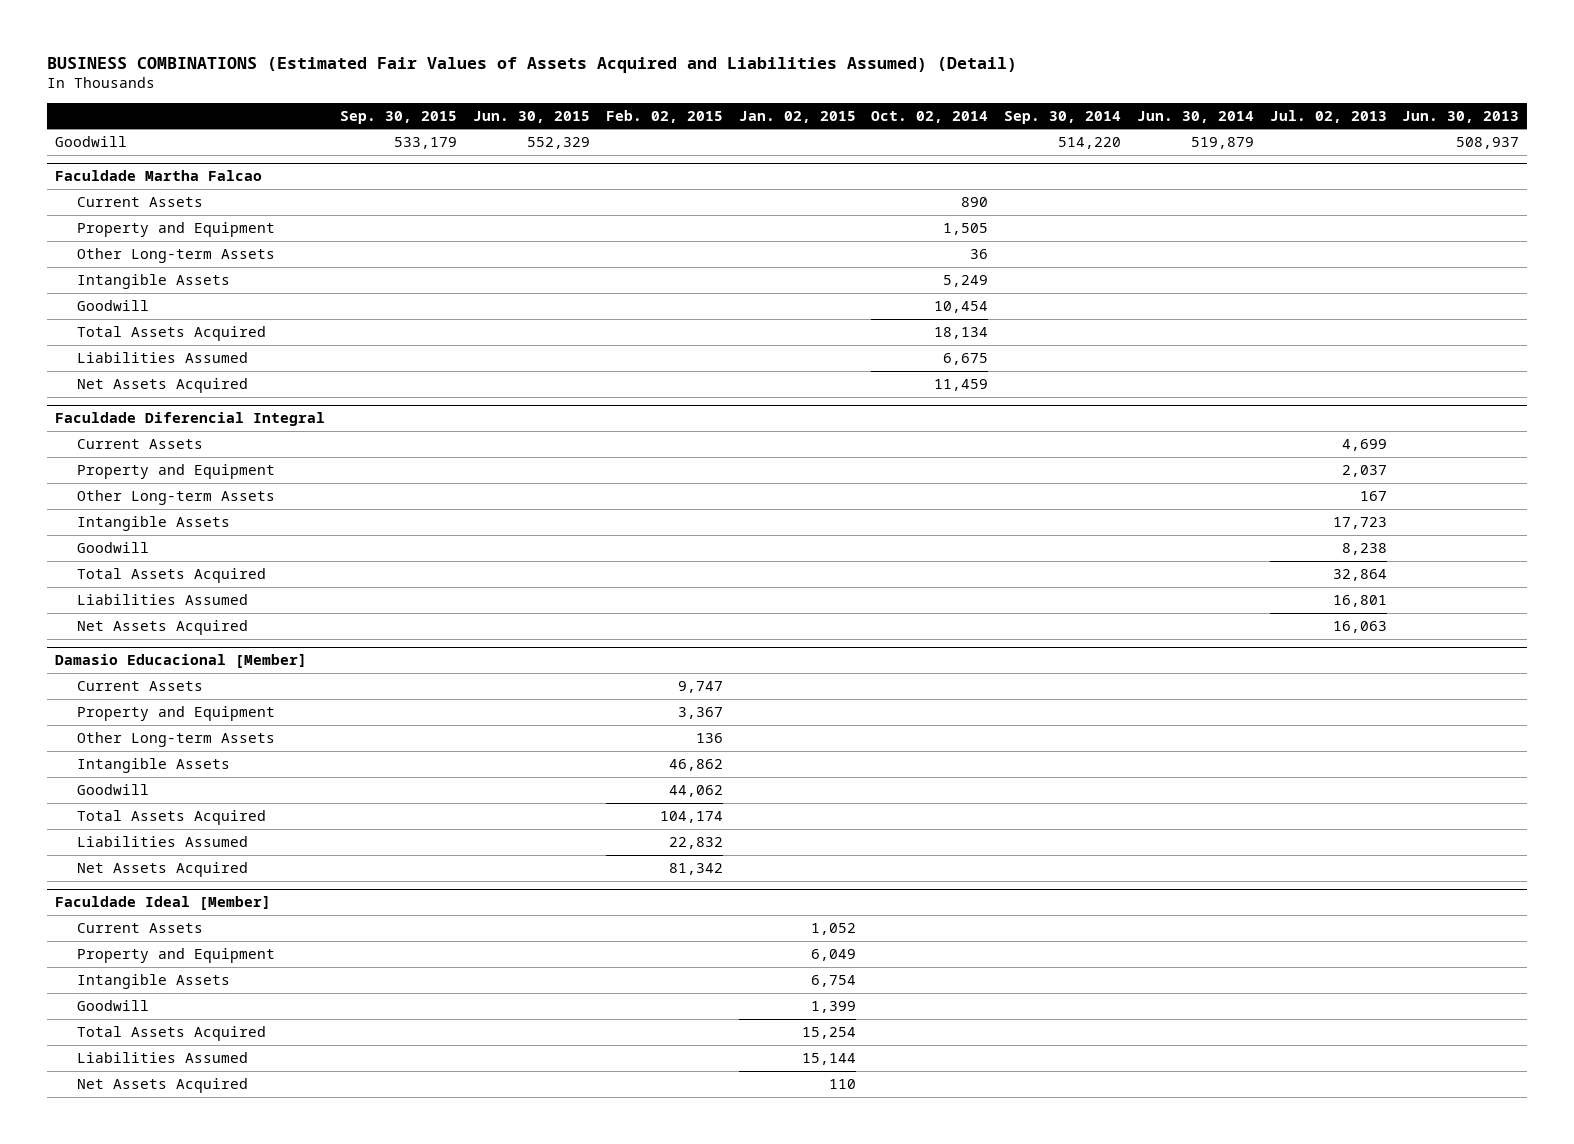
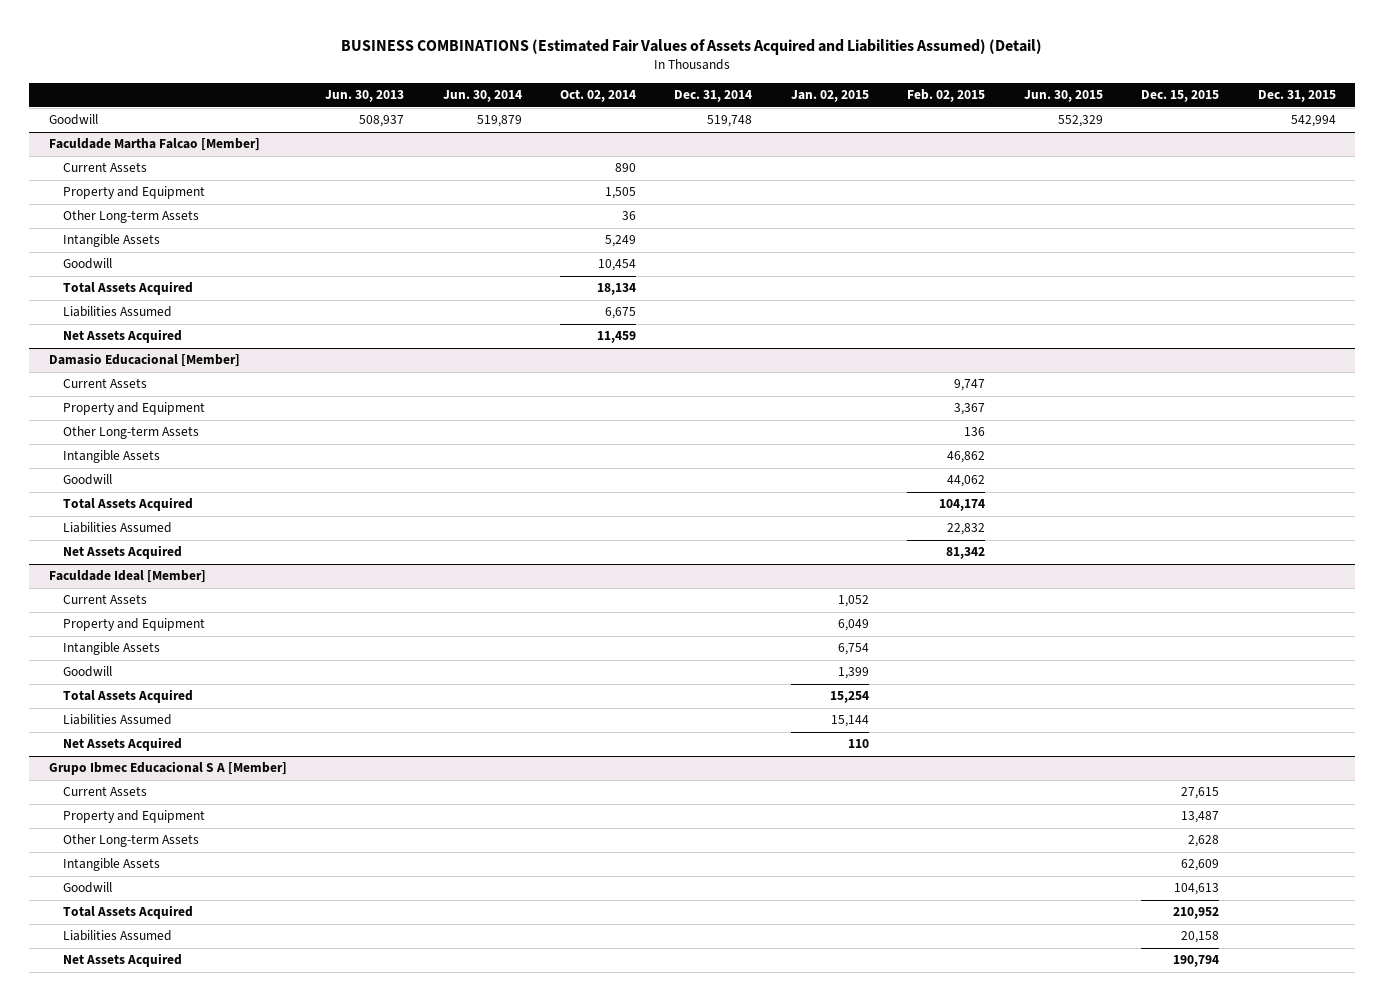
[340,110,458,124] Sep. 30, 2015 -> none
[1004,110,1122,124] Sep. 30, 2014 -> none
[1269,109,1387,123] Jul. 02, 2013 -> none
none -> [674,90,753,103] Dec. 31, 2014
none -> [1141,90,1220,103] Dec. 15, 2015
none -> [1257,90,1336,103] Dec. 31, 2015
[54,170,262,182] Faculdade Martha Falcao -> [48,138,260,152] Faculdade Martha Falcao [Member]
[54,412,325,427] Faculdade Diferencial Integral -> none
[77,438,204,449] Current Assets -> none
[77,463,276,479] Property and Equipment -> none
[77,489,276,505] Other Long-term Assets -> none
[77,515,231,531] Intangible Assets -> none
[77,541,150,553] Goodwill -> none
[77,567,267,583] Total Assets Acquired -> none
[77,593,249,605] Liabilities Assumed -> none
[77,619,249,635] Net Assets Acquired -> none
none -> [48,761,287,776] Grupo Ibmec Educacional S A [Member]
none -> [63,786,148,797] Current Assets
none -> [63,810,206,824] Property and Equipment
none -> [63,834,200,848] Other Long-term Assets
none -> [63,858,161,872] Intangible Assets
none -> [63,882,113,894] Goodwill
none -> [63,905,194,920] Total Assets Acquired
none -> [63,930,173,942] Liabilities Assumed
none -> [63,953,183,968] Net Assets Acquired

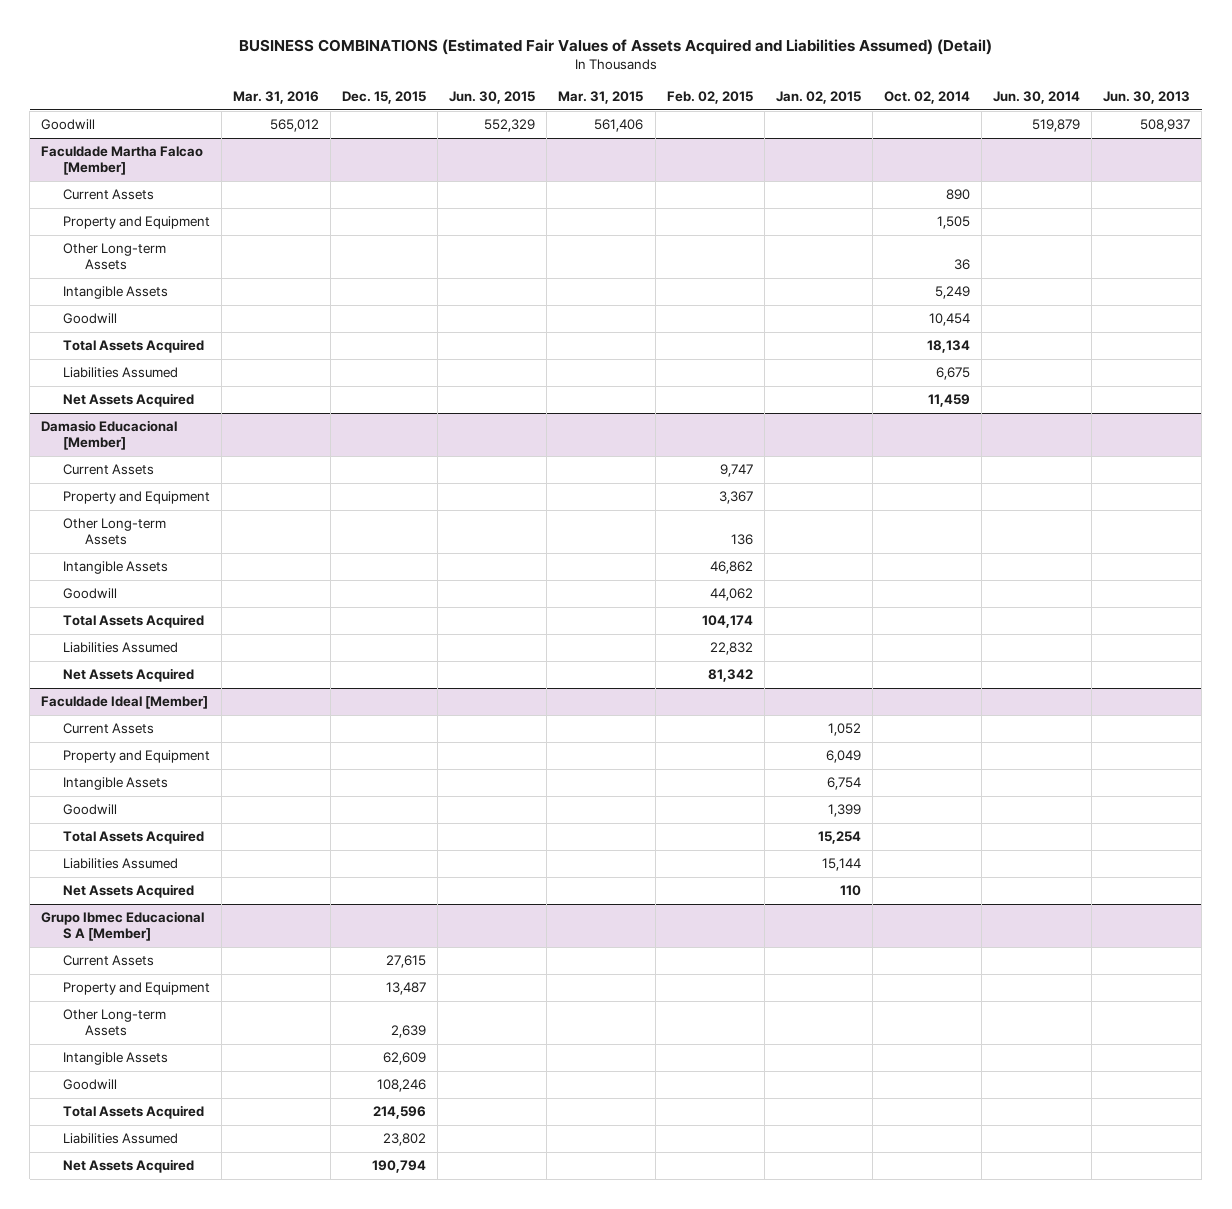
[674,90,753,103] Dec. 31, 2014 -> none
[1257,90,1336,103] Dec. 31, 2015 -> none
none -> [233,91,320,105] Mar. 31, 2016
none -> [558,91,644,105] Mar. 31, 2015
[1188,835,1220,848] 2,628 -> [391,1025,427,1039] 2,639
[1174,883,1220,896] 104,613 -> [377,1079,427,1093] 108,246
[1173,907,1220,920] 210,952 -> [373,1106,427,1120] 214,596
[1181,931,1220,944] 20,158 -> [383,1133,427,1147] 23,802

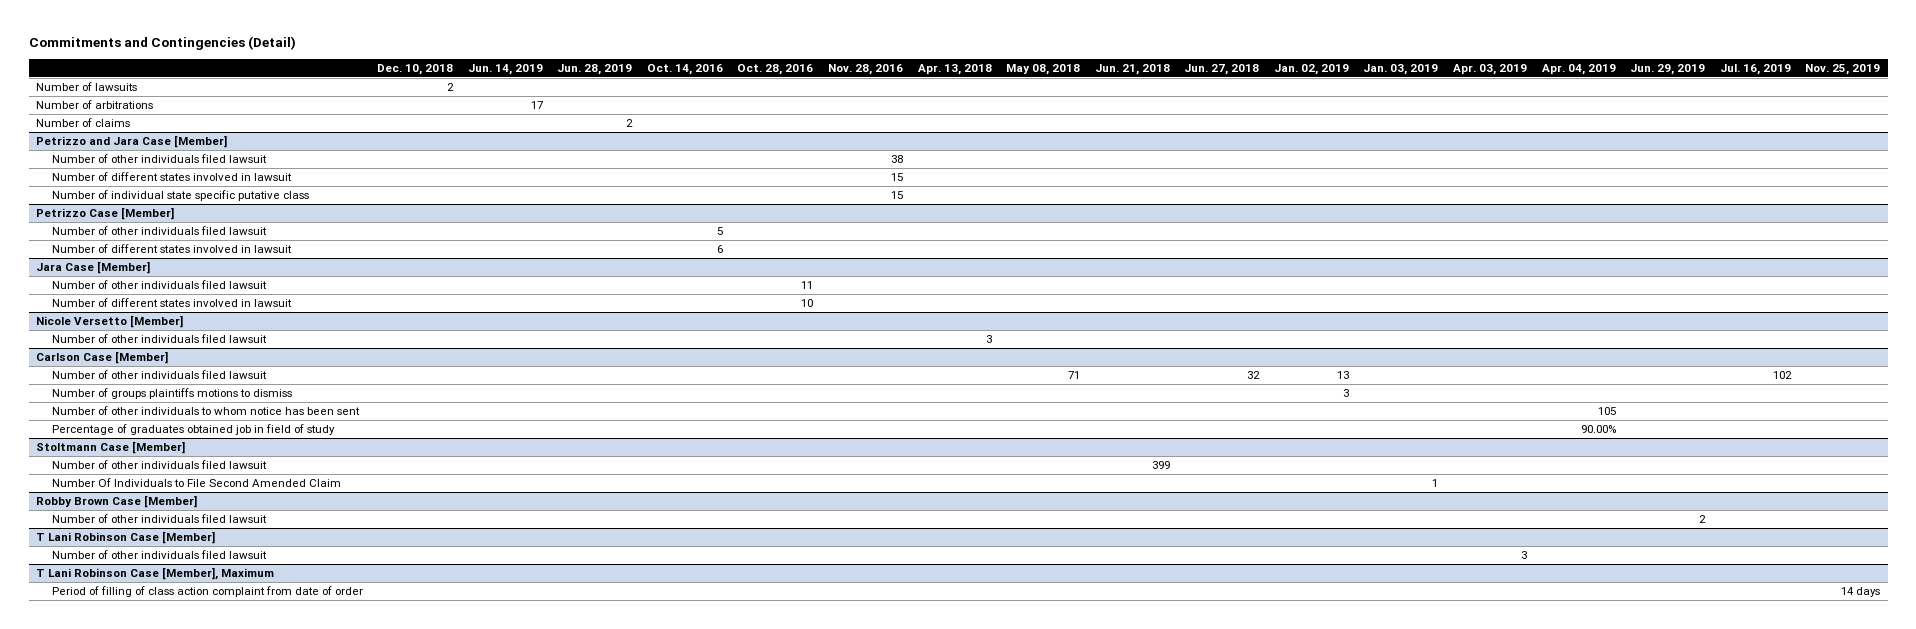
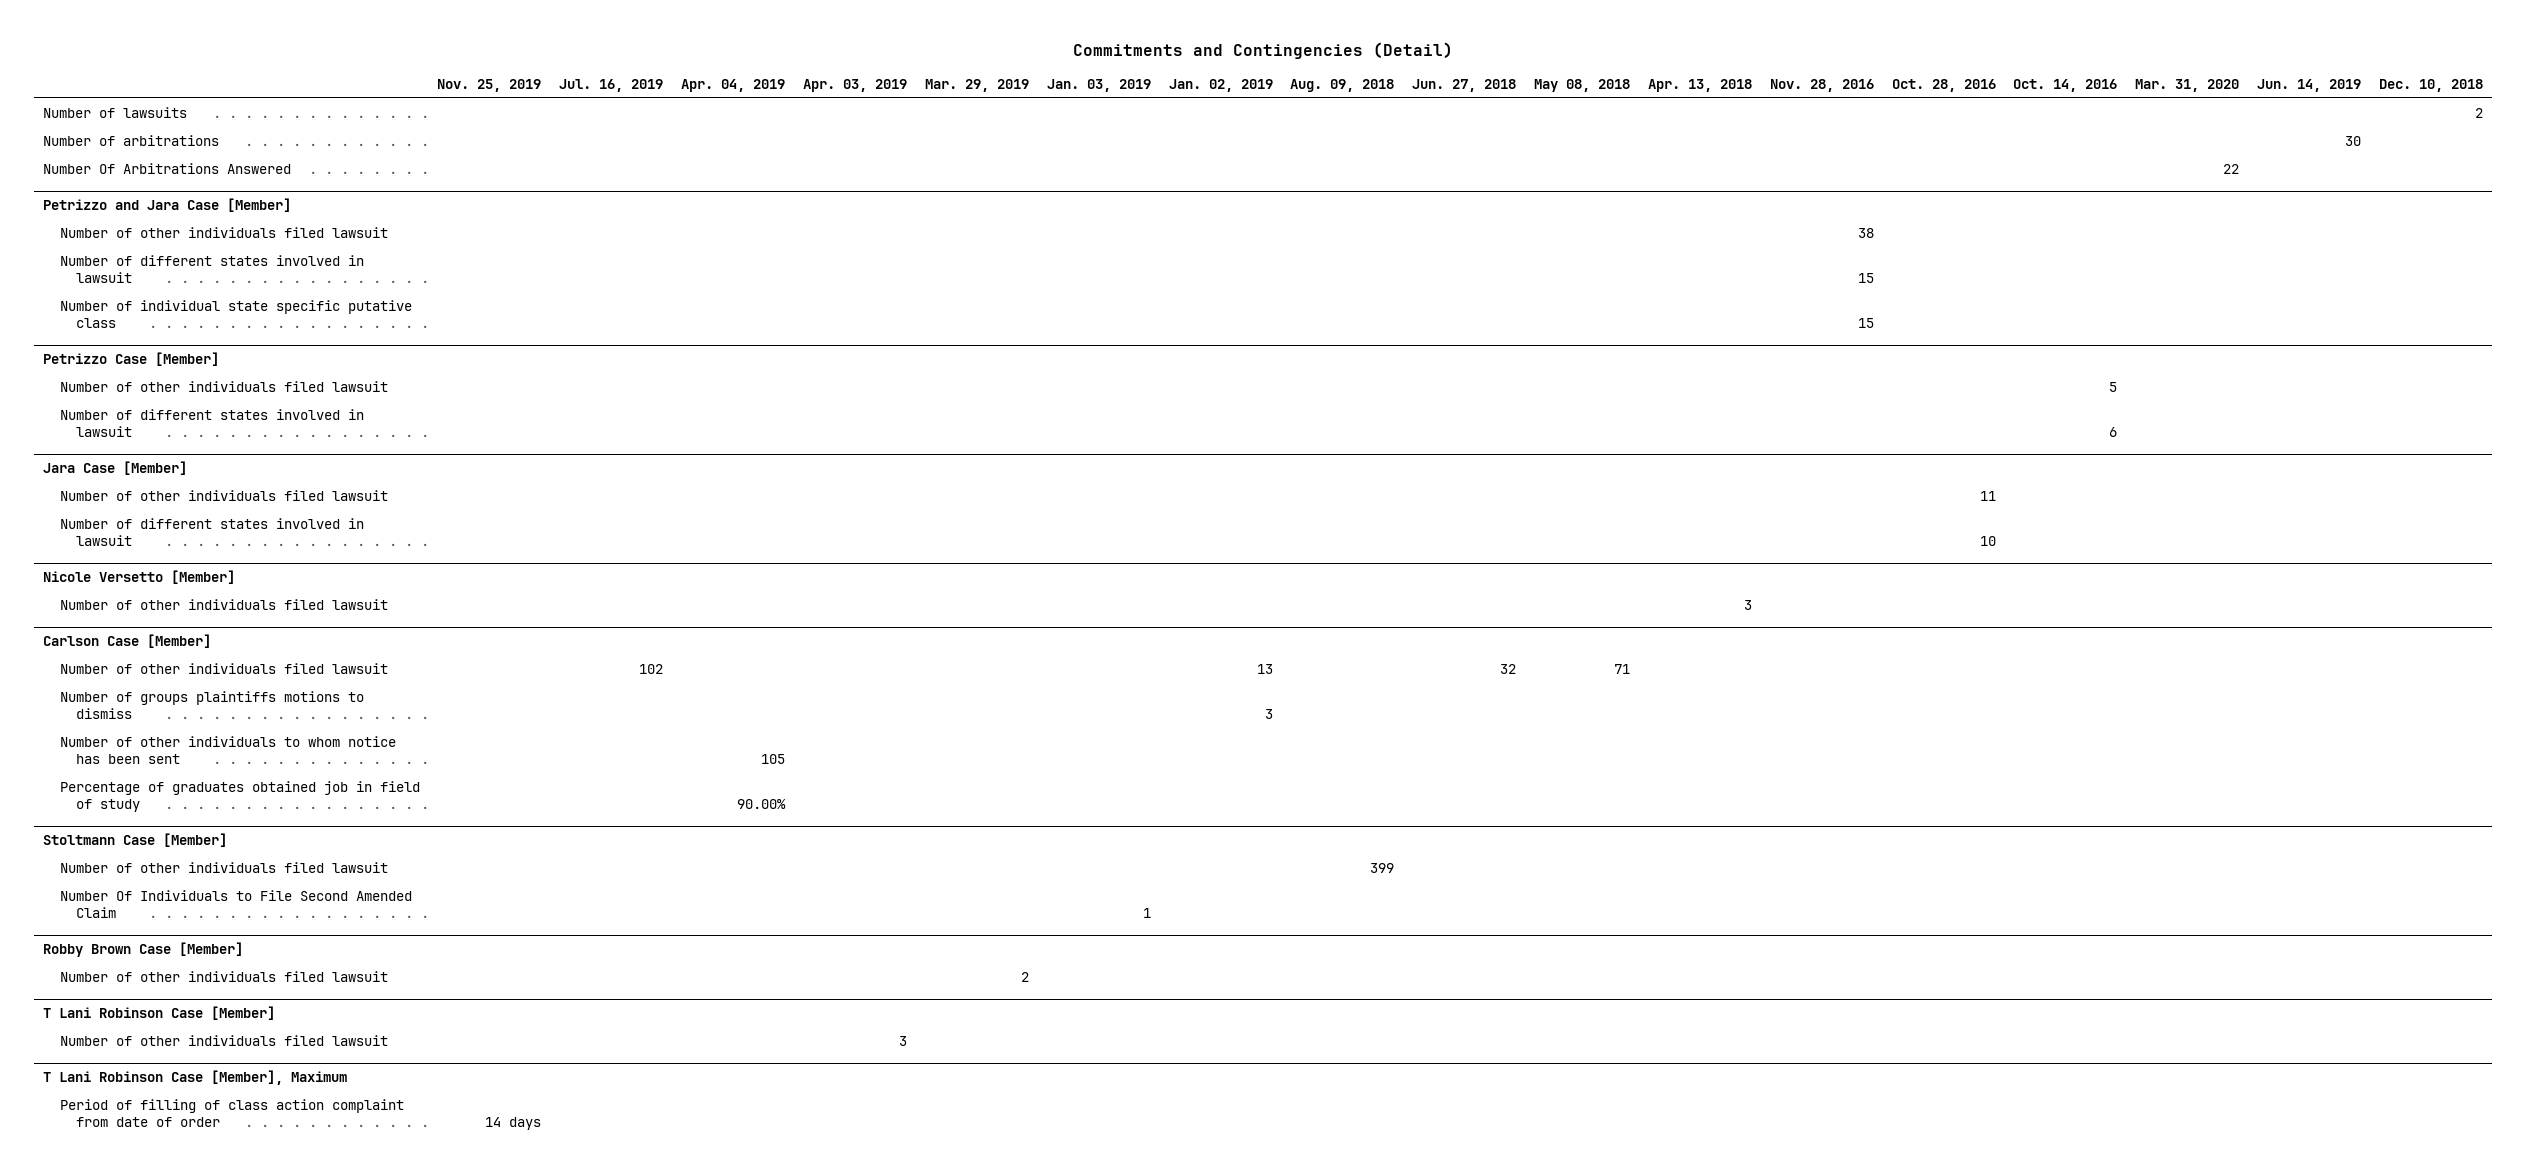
[557,63,633,75] Jun. 28, 2019 -> none
[1094,63,1170,75] Jun. 21, 2018 -> none
[1630,63,1706,75] Jun. 29, 2019 -> none
none -> [924,79,1029,93] Mar. 29, 2019
none -> [1290,79,1395,93] Aug. 09, 2018
none -> [2135,79,2240,93] Mar. 31, 2020
[35,118,130,128] Number of claims -> none
[530,101,543,110] 17 -> [2345,135,2362,146] 30
none -> [43,162,292,174] Number Of Arbitrations Answered

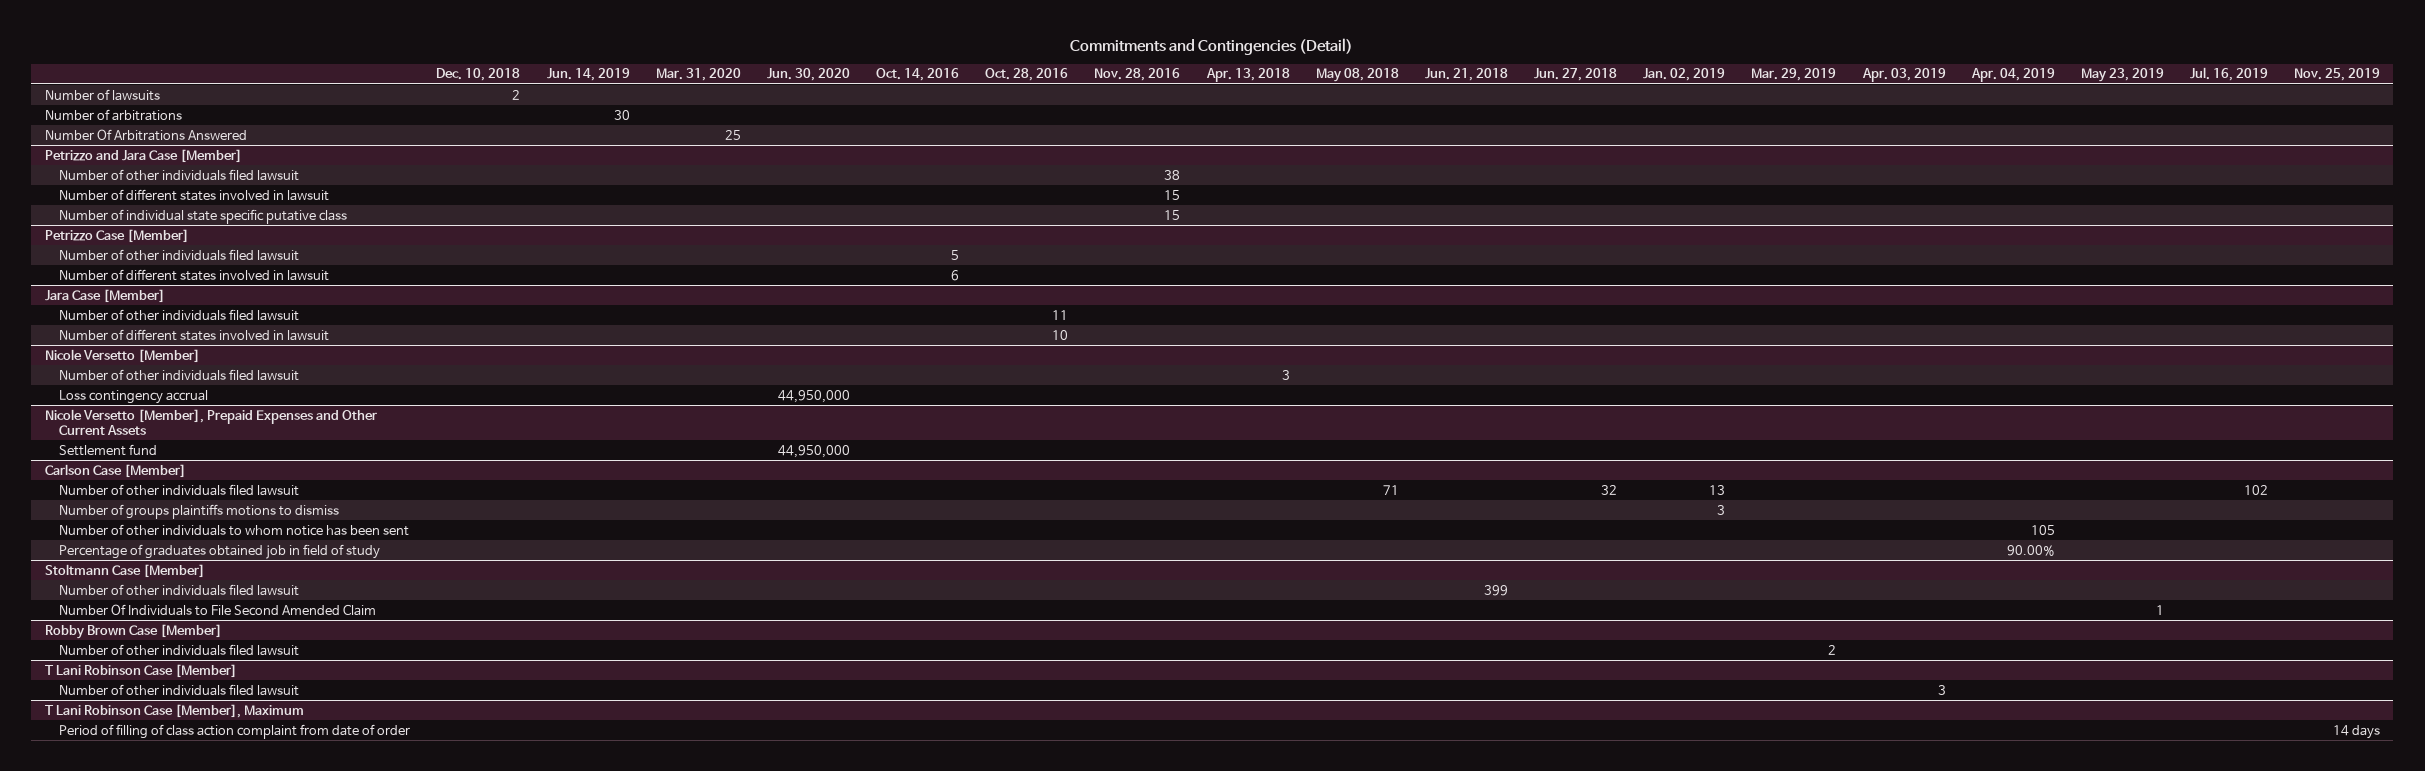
[1046,79,1151,93] Jan. 03, 2019 -> none
[1290,79,1395,93] Aug. 09, 2018 -> none
none -> [766,68,850,82] Jun. 30, 2020
none -> [1424,68,1508,82] Jun. 21, 2018
none -> [2080,68,2164,83] May 23, 2019
[2223,163,2240,174] 22 -> [724,129,741,140] 25
none -> [59,389,209,404] Loss contingency accrual
none -> [44,408,377,436] Nicole Versetto [Member], Prepaid Expenses and Other Current Assets
none -> [59,443,158,456] Settlement fund

